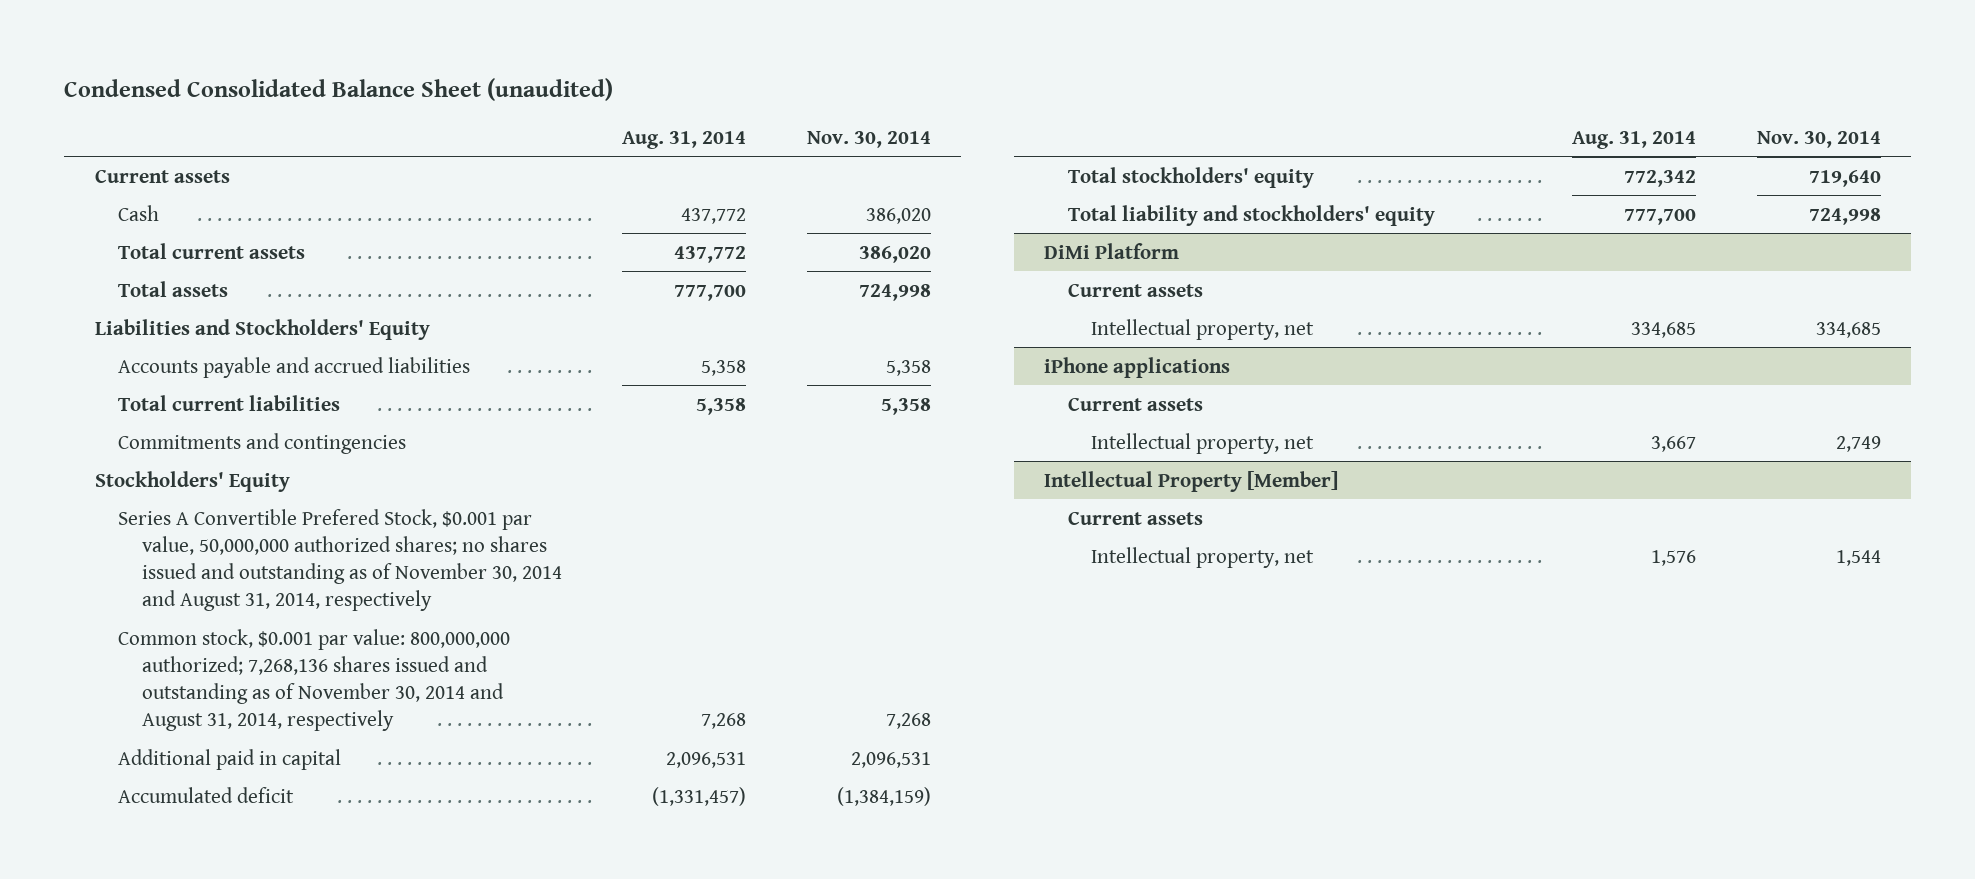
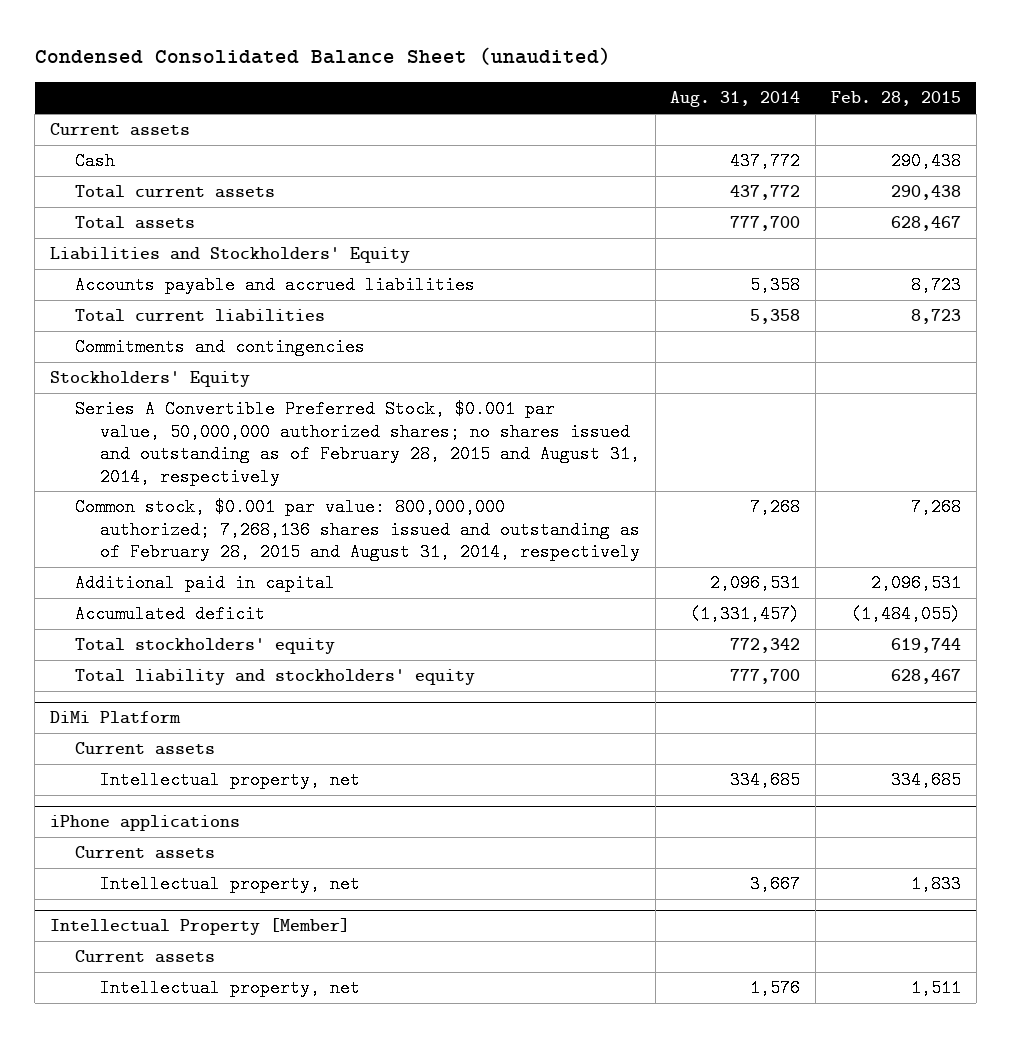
[807,130,932,148] Nov. 30, 2014 -> none
none -> [830,91,961,107] Feb. 28, 2015
[118,508,562,612] Series A Convertible Prefered Stock, $0.001 par value, 50,000,000 authorized shares; no shares issued and outstanding as of November 30, 2014 and August 31, 2014, respectively -> [74,400,640,486] Series A Convertible Preferred Stock, $0.001 par value, 50,000,000 authorized shares; no shares issued and outstanding as of February 28, 2015 and August 31, 2014, respectively
[118,628,511,732] Common stock, $0.001 par value: 800,000,000 authorized; 7,268,136 shares issued and outstanding as of November 30, 2014 and August 31, 2014, respectively -> [74,498,640,562] Common stock, $0.001 par value: 800,000,000 authorized; 7,268,136 shares issued and outstanding as of February 28, 2015 and August 31, 2014, respectively

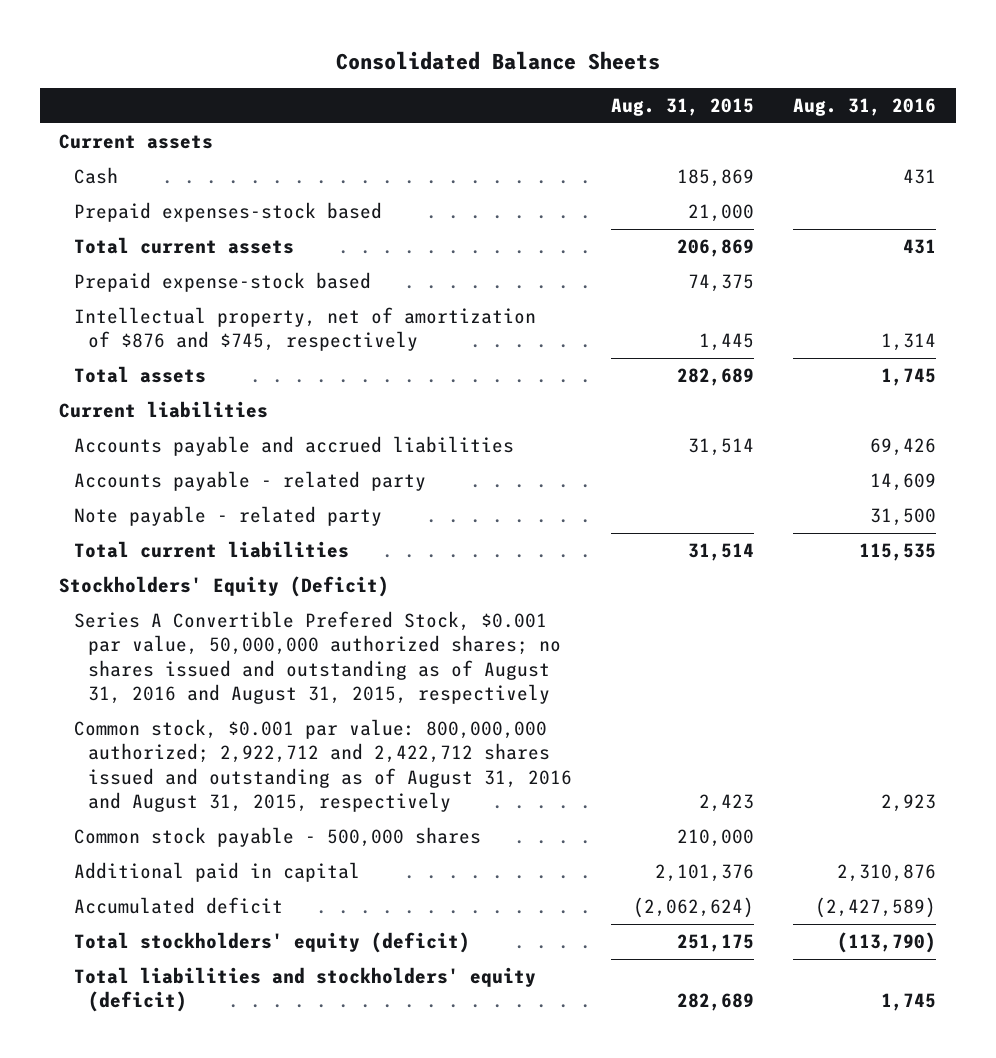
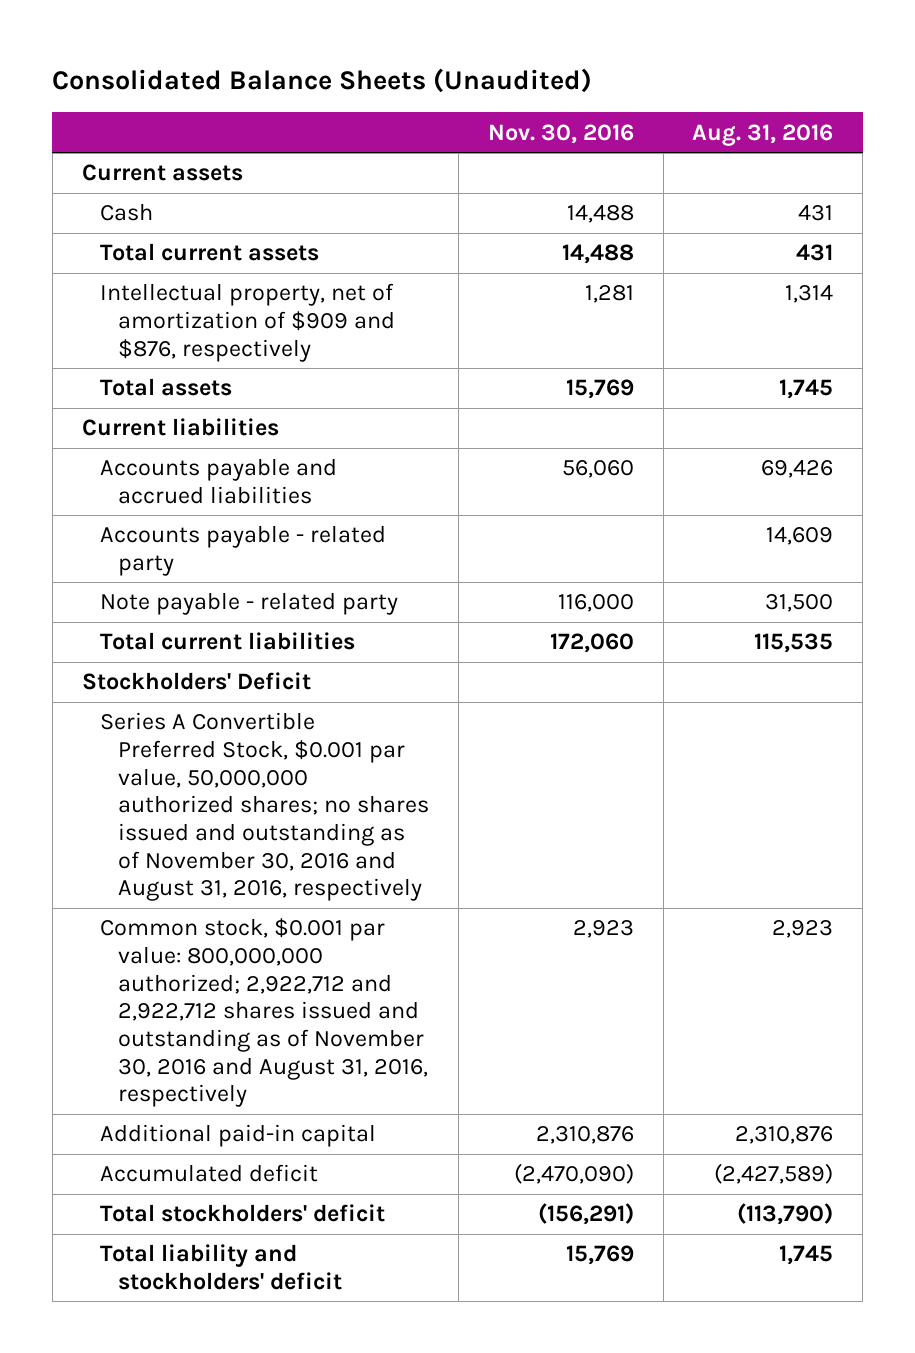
[335,50,660,70] Consolidated Balance Sheets -> [52,67,593,93] Consolidated Balance Sheets (Unaudited)
[611,97,755,116] Aug. 31, 2015 -> none
none -> [487,123,634,144] Nov. 30, 2016
[73,202,382,223] Prepaid expenses-stock based -> none
[73,272,371,293] Prepaid expense-stock based -> none
[73,307,536,352] Intellectual property, net of amortization of $876 and $745, respectively -> [99,283,395,362] Intellectual property, net of amortization of $909 and $876, respectively
[73,827,481,848] Common stock payable - 500,000 shares -> none
[59,576,390,598] Stockholders' Equity (Deficit) -> [81,672,311,691] Stockholders' Deficit
[73,611,561,704] Series A Convertible Prefered Stock, $0.001 par value, 50,000,000 authorized shares; no shares issued and outstanding as of August 31, 2016 and August 31, 2015, respectively -> [99,712,429,902] Series A Convertible Preferred Stock, $0.001 par value, 50,000,000 authorized shares; no shares issued and outstanding as of November 30, 2016 and August 31, 2016, respectively
[73,719,572,812] Common stock, $0.001 par value: 800,000,000 authorized; 2,922,712 and 2,422,712 shares issued and outstanding as of August 31, 2016 and August 31, 2015, respectively -> [99,918,428,1108] Common stock, $0.001 par value: 800,000,000 authorized; 2,922,712 and 2,922,712 shares issued and outstanding as of November 30, 2016 and August 31, 2016, respectively
[73,862,360,883] Additional paid in capital -> [99,1124,376,1148] Additional paid-in capital
[73,932,470,954] Total stockholders' equity (deficit) -> [99,1204,385,1223] Total stockholders' deficit
[73,967,536,1013] Total liabilities and stockholders' equity (deficit) -> [99,1244,342,1290] Total liability and stockholders' deficit

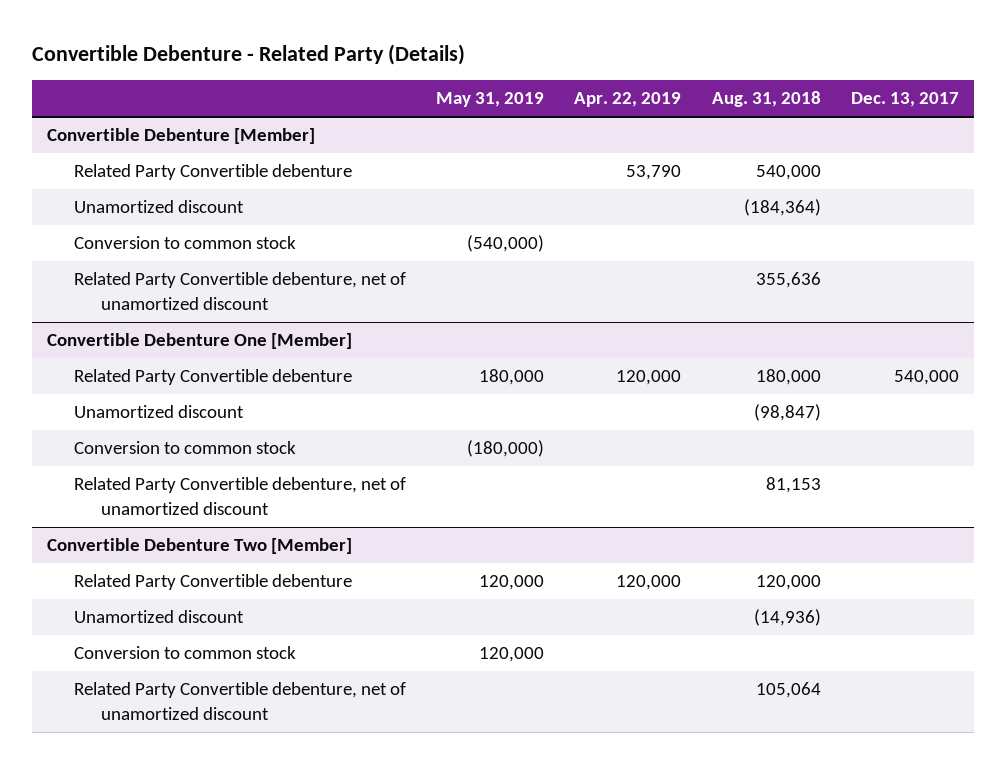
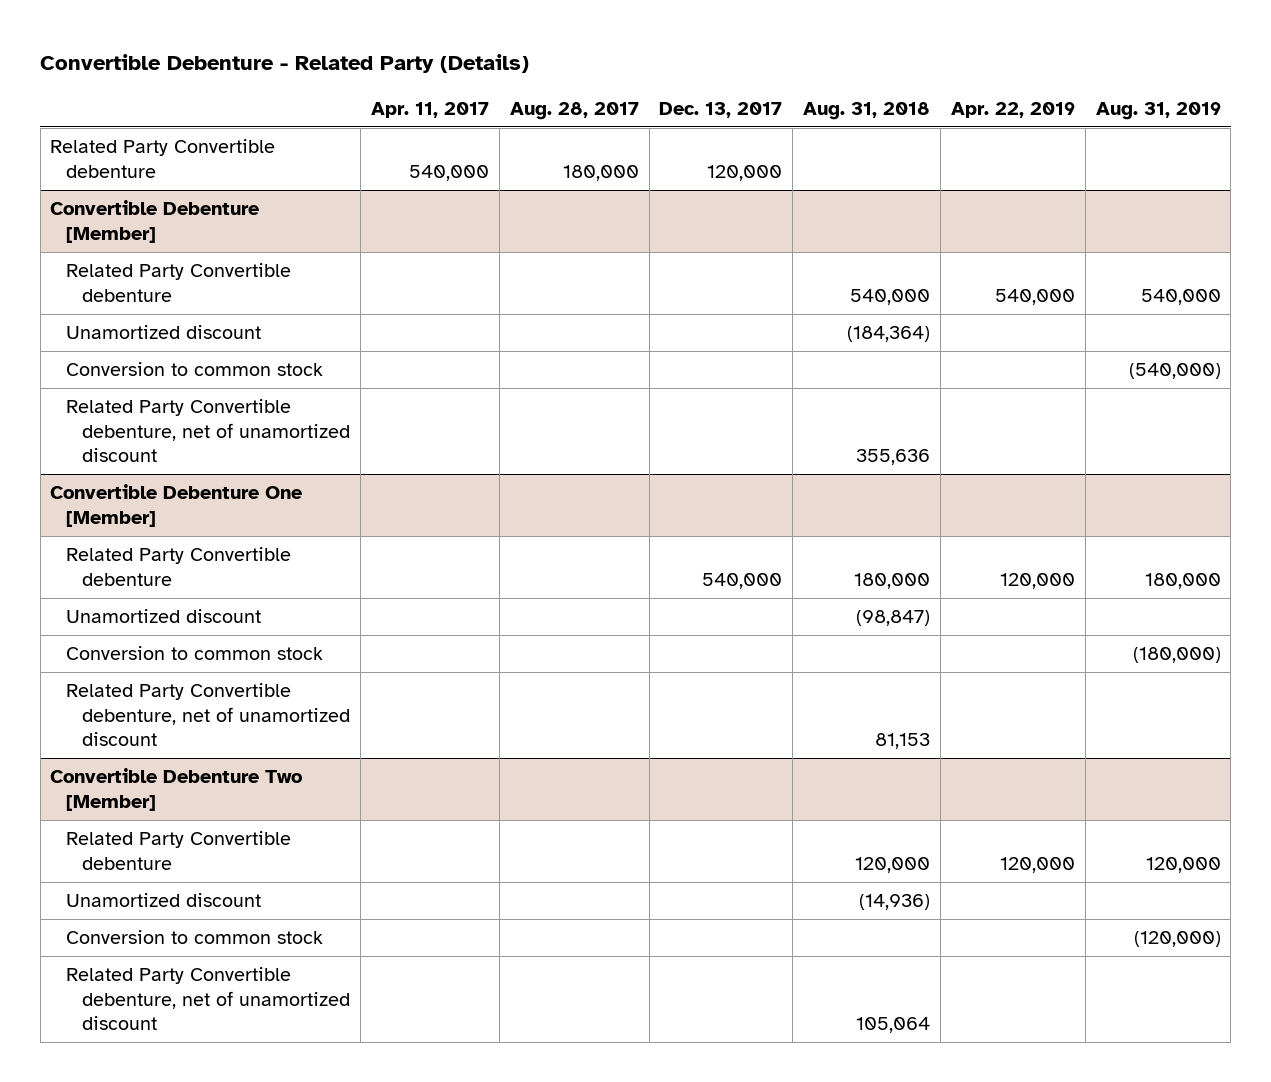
[436,92,545,108] May 31, 2019 -> none
none -> [371,101,490,118] Apr. 11, 2017
none -> [509,101,639,120] Aug. 28, 2017
none -> [1095,101,1221,120] Aug. 31, 2019
none -> [50,139,276,178] Related Party Convertible debenture
[626,165,682,181] 53,790 -> [994,288,1075,305] 540,000

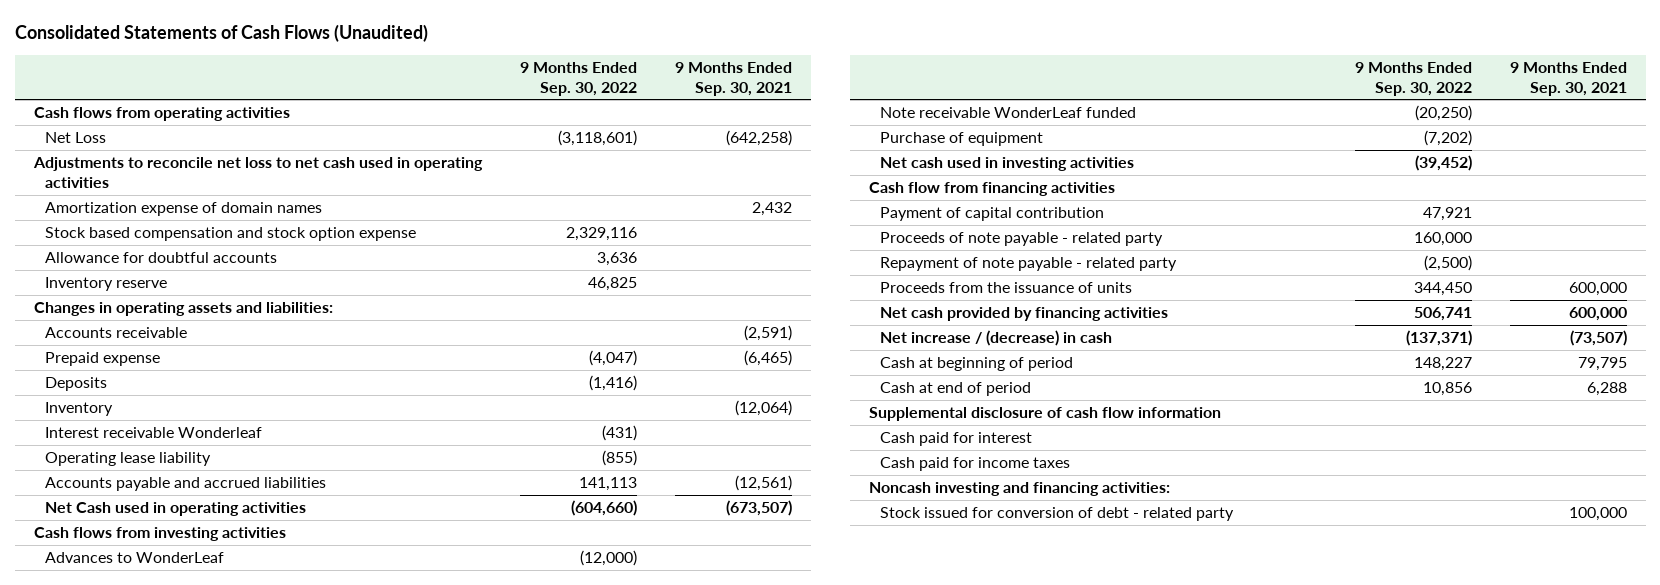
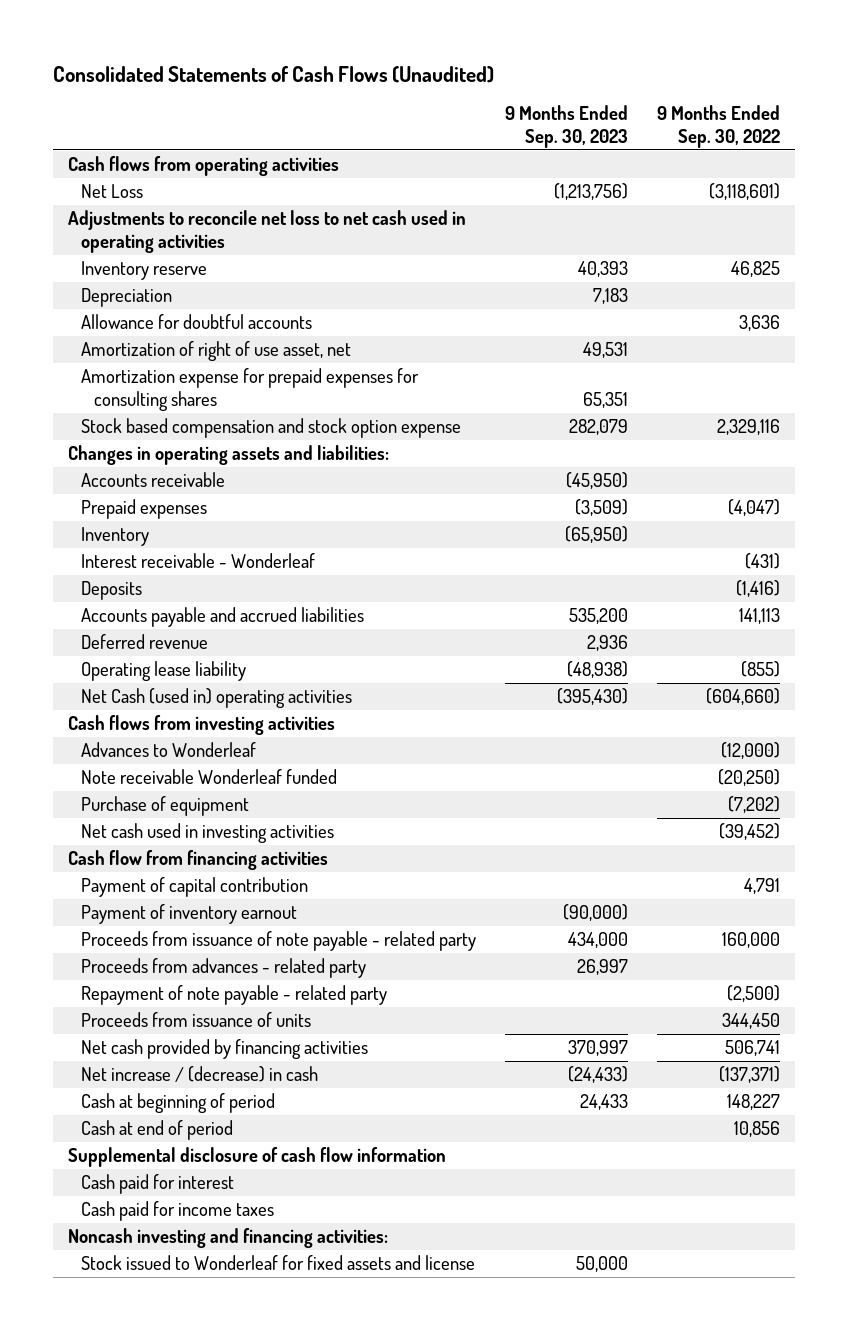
[674,61,792,96] 9 Months Ended Sep. 30, 2021 -> none
none -> [505,105,629,148] 9 Months Ended Sep. 30, 2023
[45,202,323,217] Amortization expense of domain names -> none
none -> [80,288,172,308] Depreciation
[45,252,278,264] Allowance for doubtful accounts -> [80,314,312,330] Allowance for doubtful accounts
none -> [80,341,351,362] Amortization of right of use asset, net
none -> [80,368,419,411] Amortization expense for prepaid expenses for consulting shares
[45,227,417,242] Stock based compensation and stock option expense -> [80,418,461,439] Stock based compensation and stock option expense
[45,352,161,367] Prepaid expense -> [80,499,207,520] Prepaid expenses
[45,427,263,439] Interest receivable Wonderleaf -> [80,553,315,569] Interest receivable - Wonderleaf
[45,377,108,392] Deposits -> [80,581,142,601] Deposits
none -> [80,634,208,650] Deferred revenue
[45,452,212,467] Operating lease liability -> [80,661,246,682] Operating lease liability
[45,502,307,517] Net Cash used in operating activities -> [80,688,352,709] Net Cash (used in) operating activities
[45,552,225,564] Advances to WonderLeaf -> [80,742,256,758] Advances to Wonderleaf
[880,107,1137,119] Note receivable WonderLeaf funded -> [80,769,337,785] Note receivable Wonderleaf funded
[1422,207,1472,222] 47,921 -> [744,878,781,895] 4,791
none -> [80,904,297,925] Payment of inventory earnout
[880,232,1164,247] Proceeds of note payable - related party -> [80,931,476,952] Proceeds from issuance of note payable - related party
none -> [80,958,366,979] Proceeds from advances - related party
[880,282,1133,294] Proceeds from the issuance of units -> [80,1012,311,1028] Proceeds from issuance of units
[880,507,1235,522] Stock issued for conversion of debt - related party -> [80,1255,475,1271] Stock issued to Wonderleaf for fixed assets and license

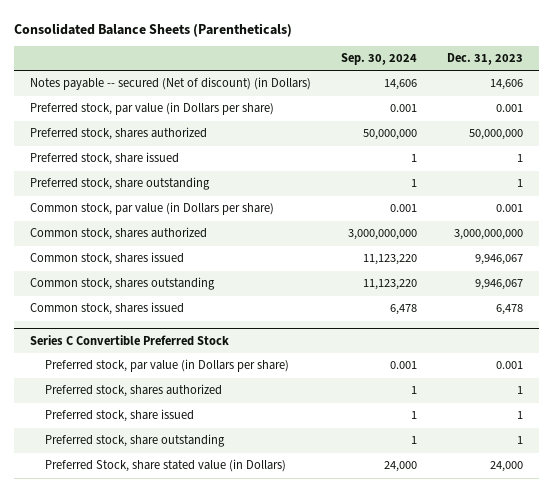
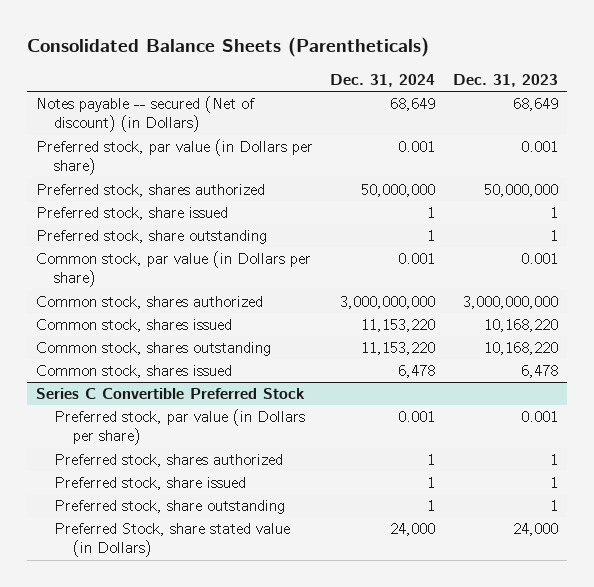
[341,53,418,66] Sep. 30, 2024 -> none
none -> [330,73,436,87] Dec. 31, 2024
[490,79,524,91] 14,606 -> [513,98,559,112] 68,649
[475,254,524,266] 9,946,067 -> [484,319,559,333] 10,168,220
[475,279,524,291] 9,946,067 -> [484,342,559,356] 10,168,220

